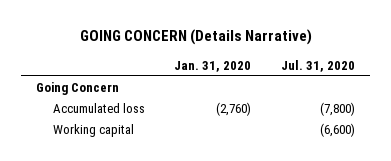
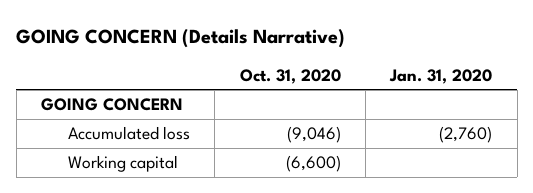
[281,59,356,72] Jul. 31, 2020 -> none
none -> [239,68,341,84] Oct. 31, 2020
[36,82,120,96] Going Concern -> [41,98,184,112] GOING CONCERN

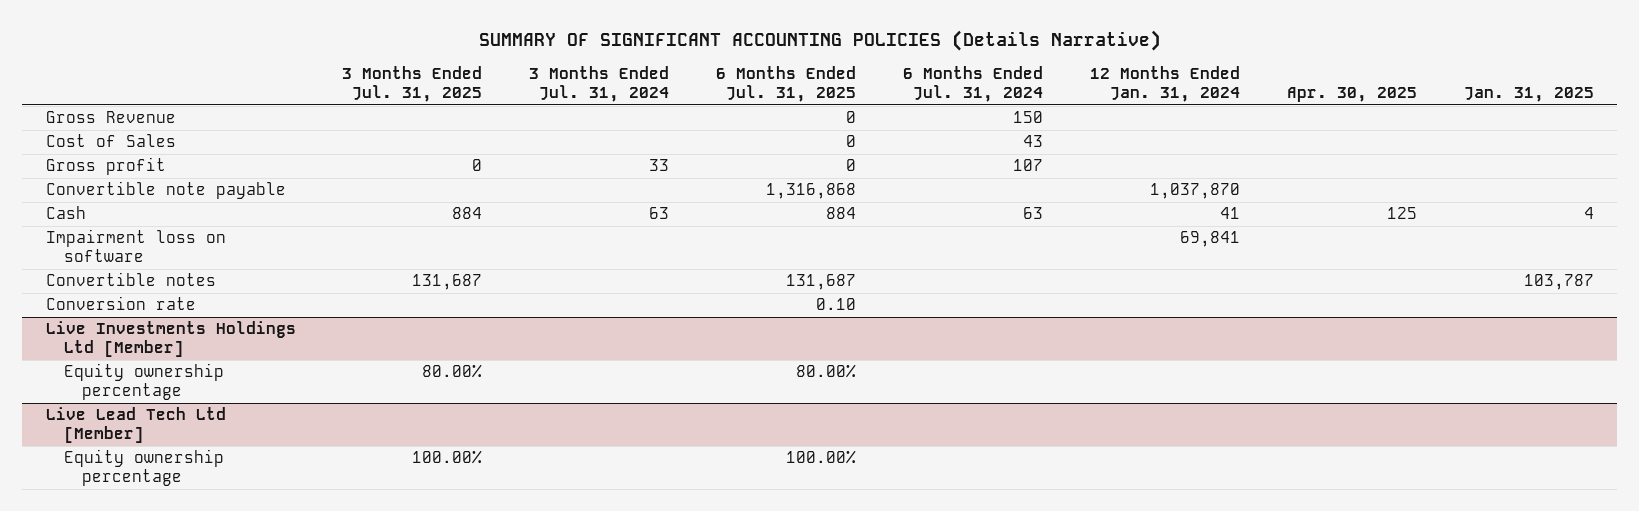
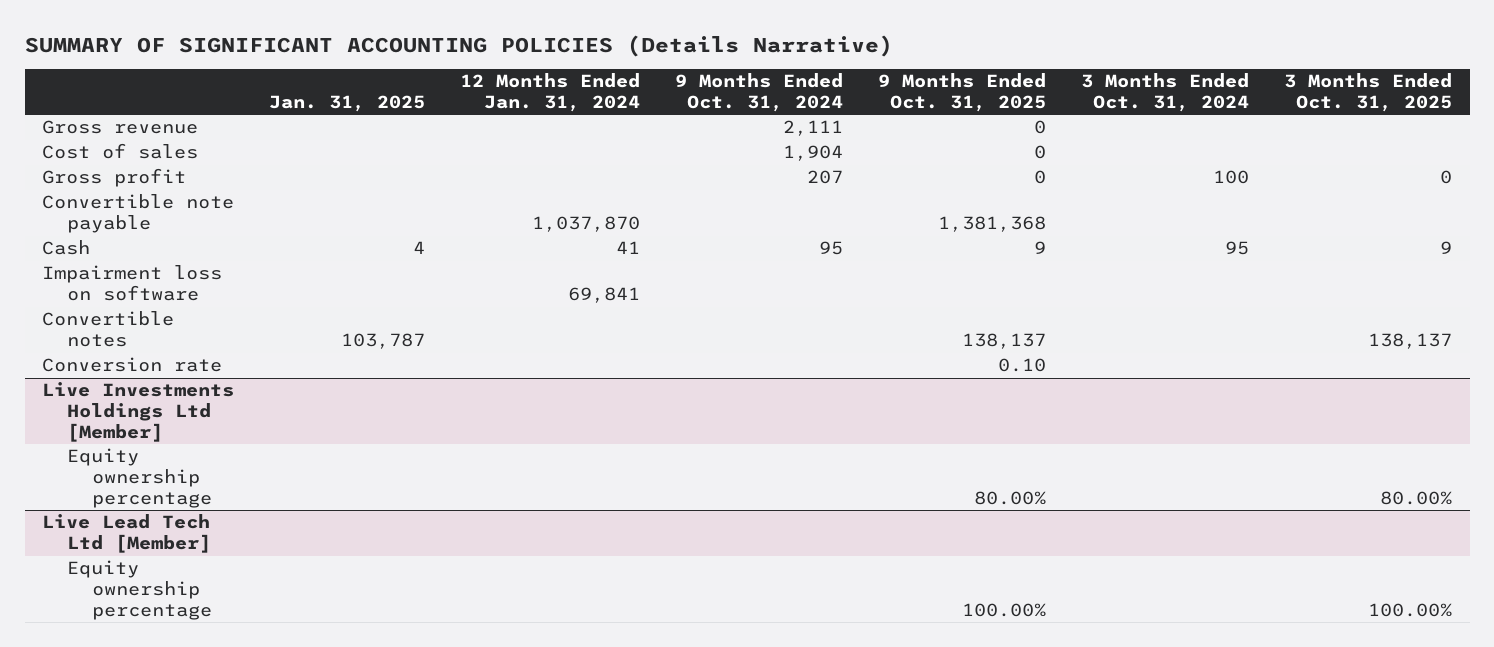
[342,66,483,103] 3 Months Ended Jul. 31, 2025 -> none
[529,66,670,103] 3 Months Ended Jul. 31, 2024 -> none
[716,66,857,103] 6 Months Ended Jul. 31, 2025 -> none
[903,66,1044,103] 6 Months Ended Jul. 31, 2024 -> none
[1287,87,1418,103] Apr. 30, 2025 -> none
none -> [675,73,844,112] 9 Months Ended Oct. 31, 2024
none -> [878,73,1047,112] 9 Months Ended Oct. 31, 2025
none -> [1081,73,1250,112] 3 Months Ended Oct. 31, 2024
none -> [1284,73,1453,112] 3 Months Ended Oct. 31, 2025
[45,111,176,124] Gross Revenue -> [42,120,199,135] Gross revenue
[45,134,176,148] Cost of Sales -> [42,143,199,160] Cost of sales

